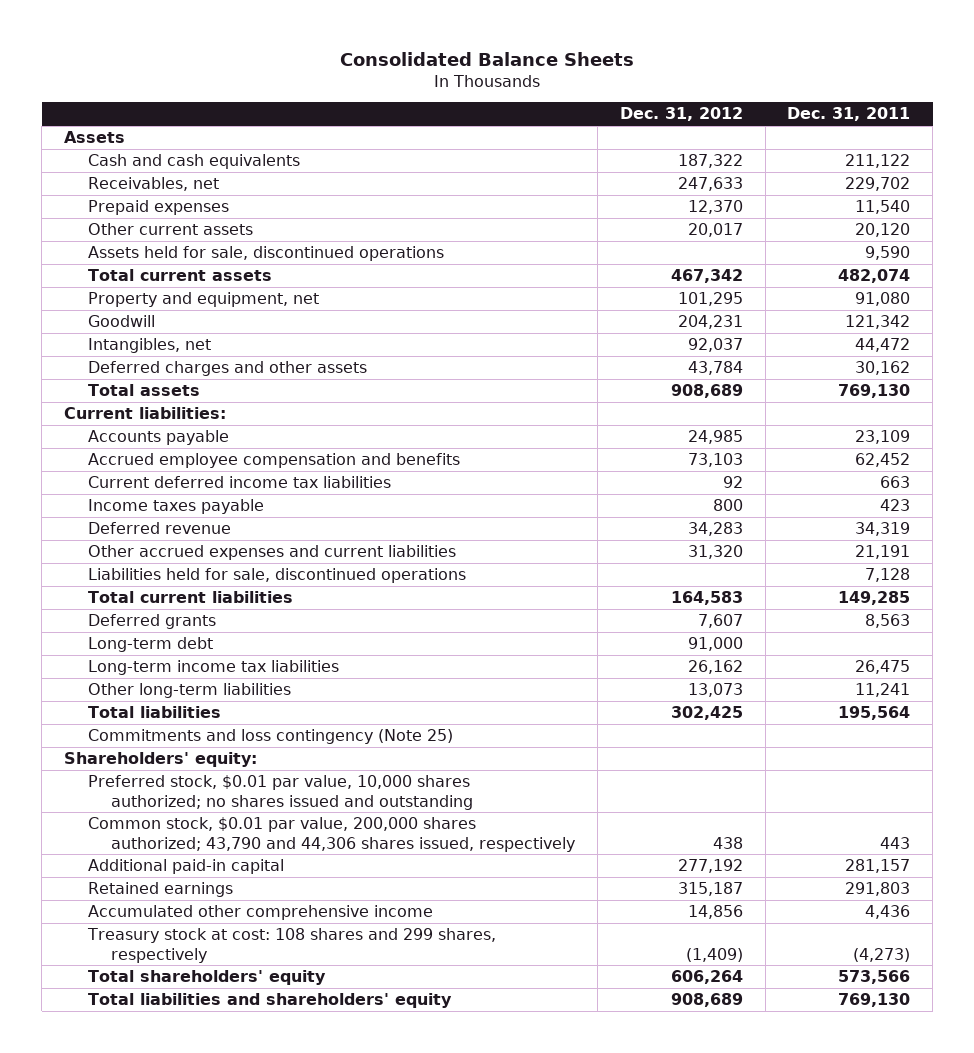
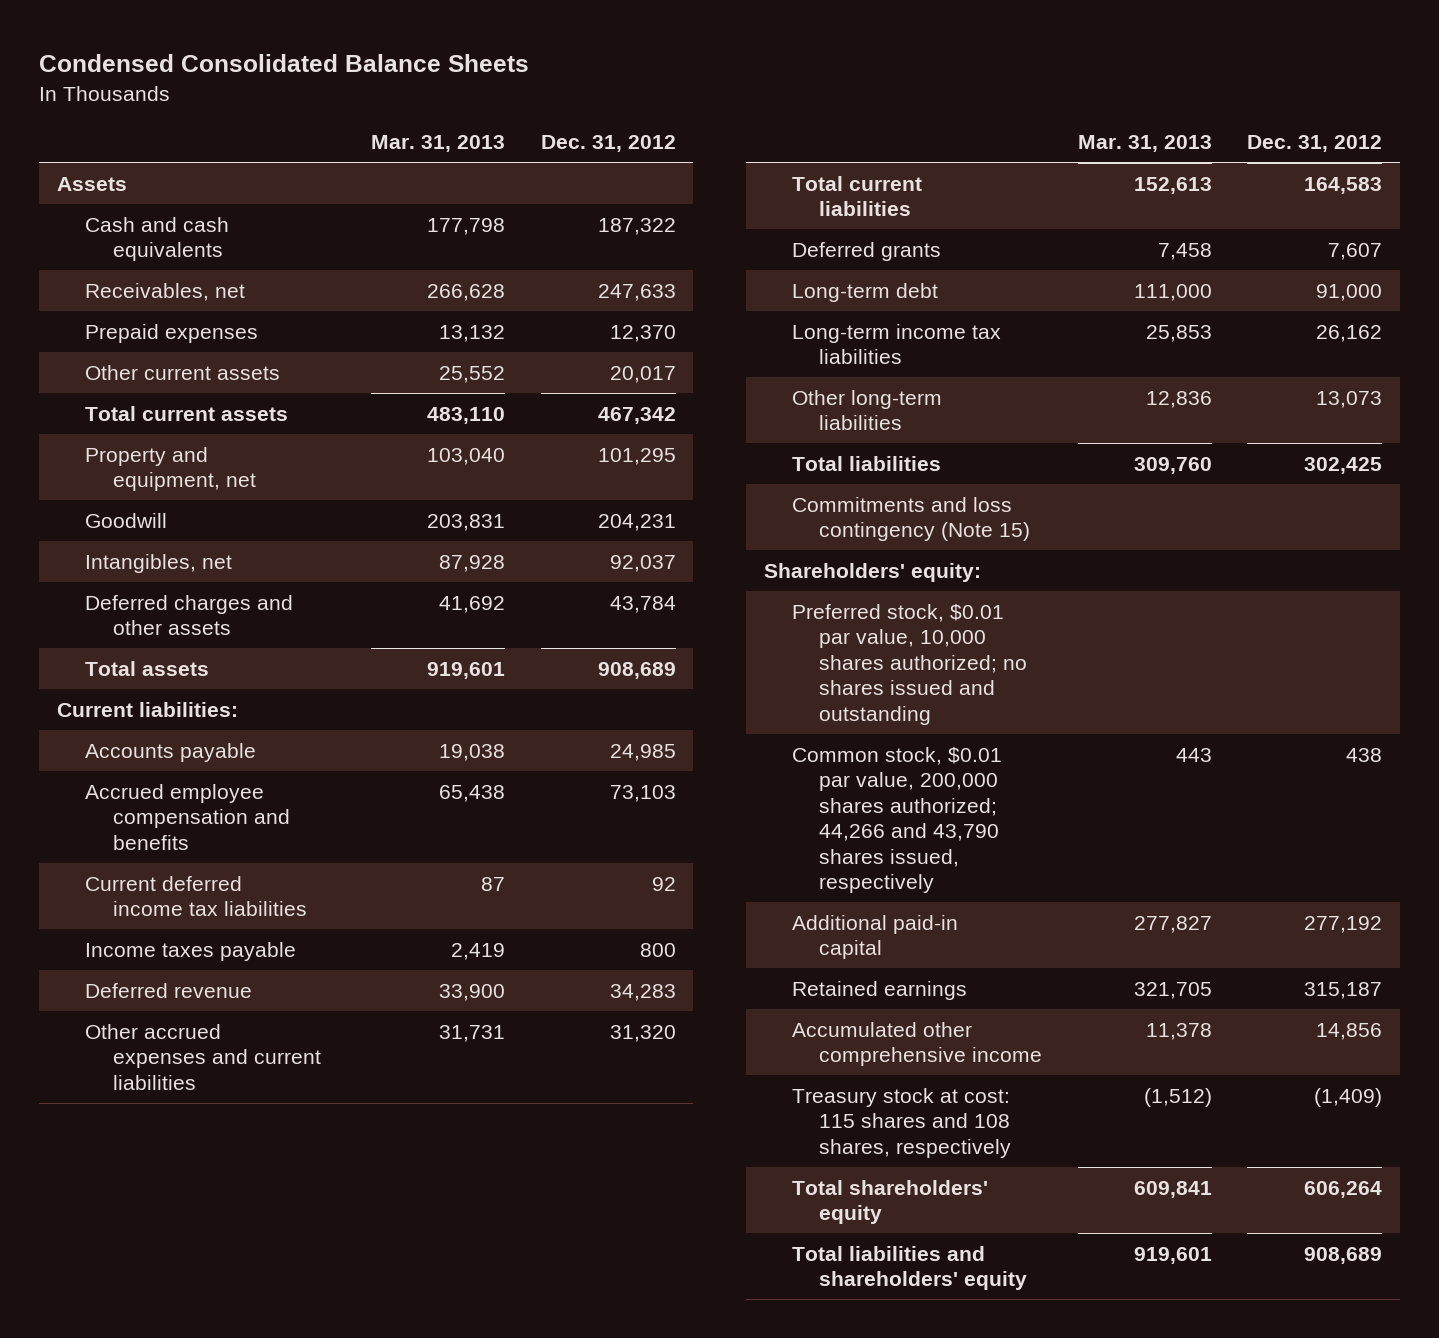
[340,51,635,66] Consolidated Balance Sheets -> [39,54,530,73] Condensed Consolidated Balance Sheets
[787,107,911,122] Dec. 31, 2011 -> none
none -> [371,135,506,153] Mar. 31, 2013
[87,246,444,262] Assets held for sale, discontinued operations -> none
[87,568,466,584] Liabilities held for sale, discontinued operations -> none
[87,729,453,745] Commitments and loss contingency (Note 25) -> [791,496,1031,542] Commitments and loss contingency (Note 15)
[87,817,576,852] Common stock, $0.01 par value, 200,000 shares authorized; 43,790 and 44,306 shares issued, respectively -> [791,746,1002,894] Common stock, $0.01 par value, 200,000 shares authorized; 44,266 and 43,790 shares issued, respectively
[86,928,496,963] Treasury stock at cost: 108 shares and 299 shares, respectively -> [791,1087,1012,1158] Treasury stock at cost: 115 shares and 108 shares, respectively

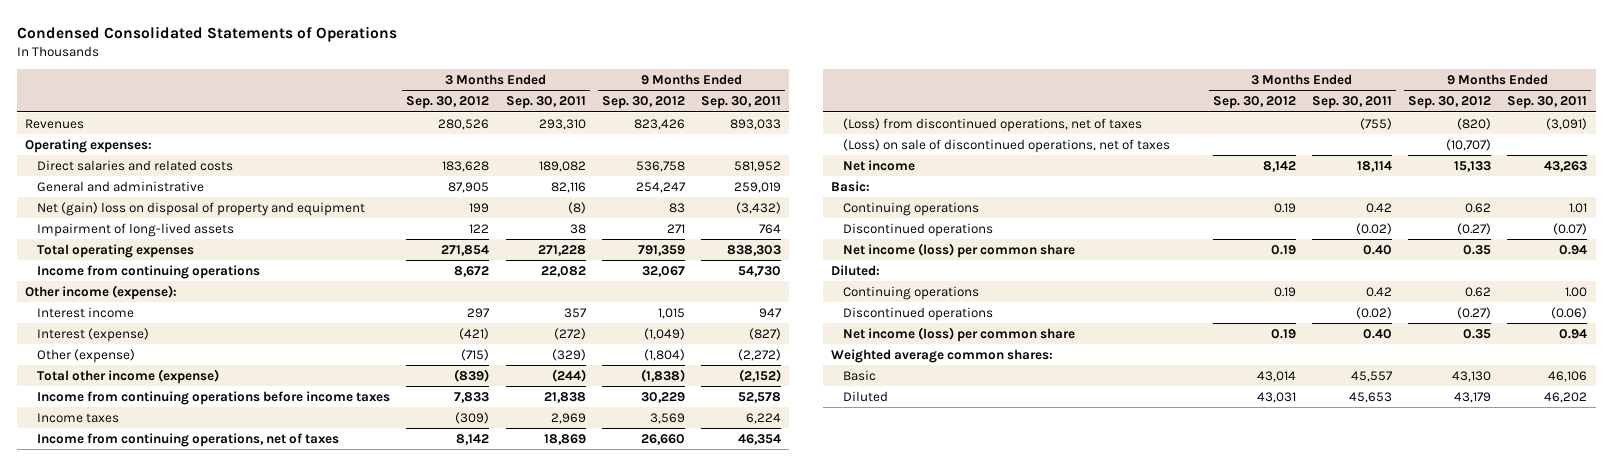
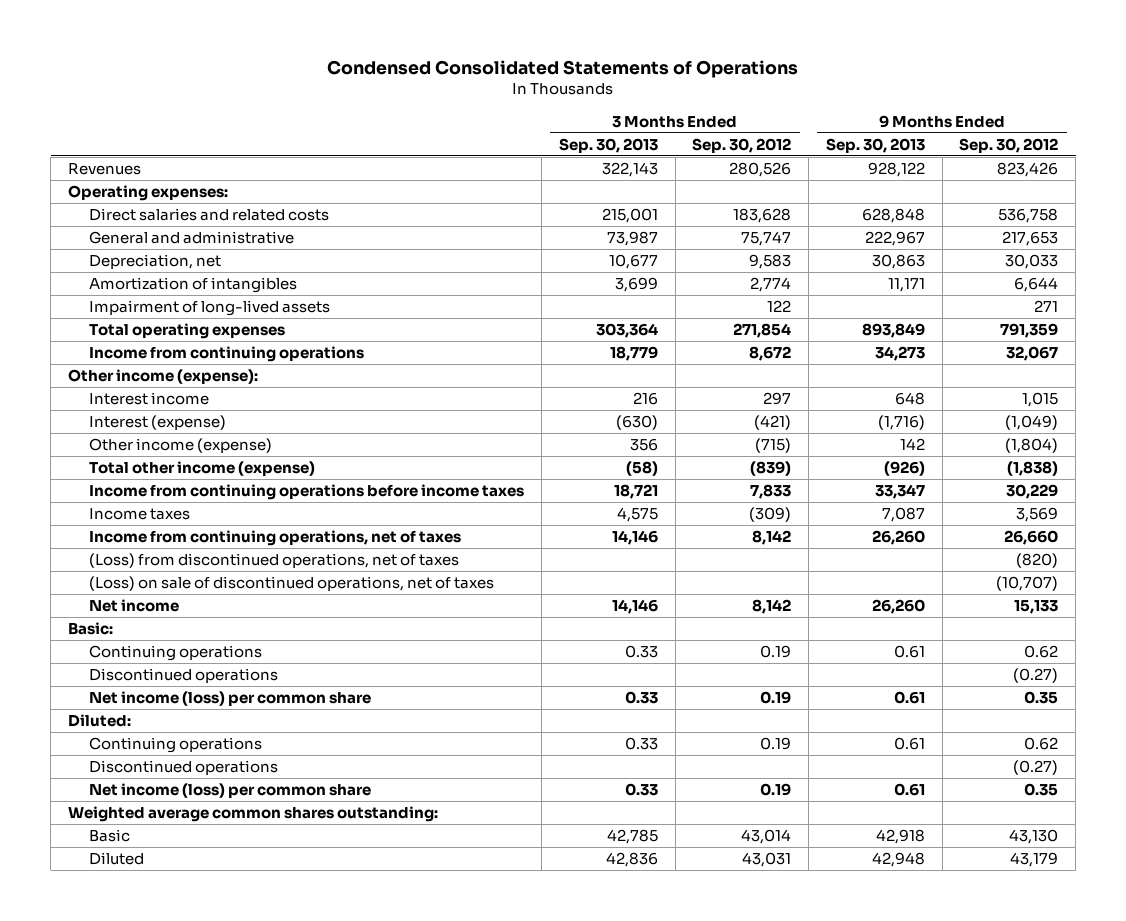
[505,96,586,110] Sep. 30, 2011 -> none
[701,96,782,110] Sep. 30, 2011 -> none
none -> [558,137,658,153] Sep. 30, 2013
none -> [825,137,925,153] Sep. 30, 2013
[37,201,366,216] Net (gain) loss on disposal of property and equipment -> none
[448,181,490,193] 87,905 -> [741,231,792,247] 75,747
[635,181,686,193] 254,247 -> [1002,231,1059,247] 217,653
none -> [89,254,222,270] Depreciation, net
none -> [89,277,298,294] Amortization of intangibles
[37,348,136,363] Other (expense) -> [89,438,273,454] Other income (expense)
[831,348,1054,363] Weighted average common shares: -> [67,806,438,823] Weighted average common shares outstanding:

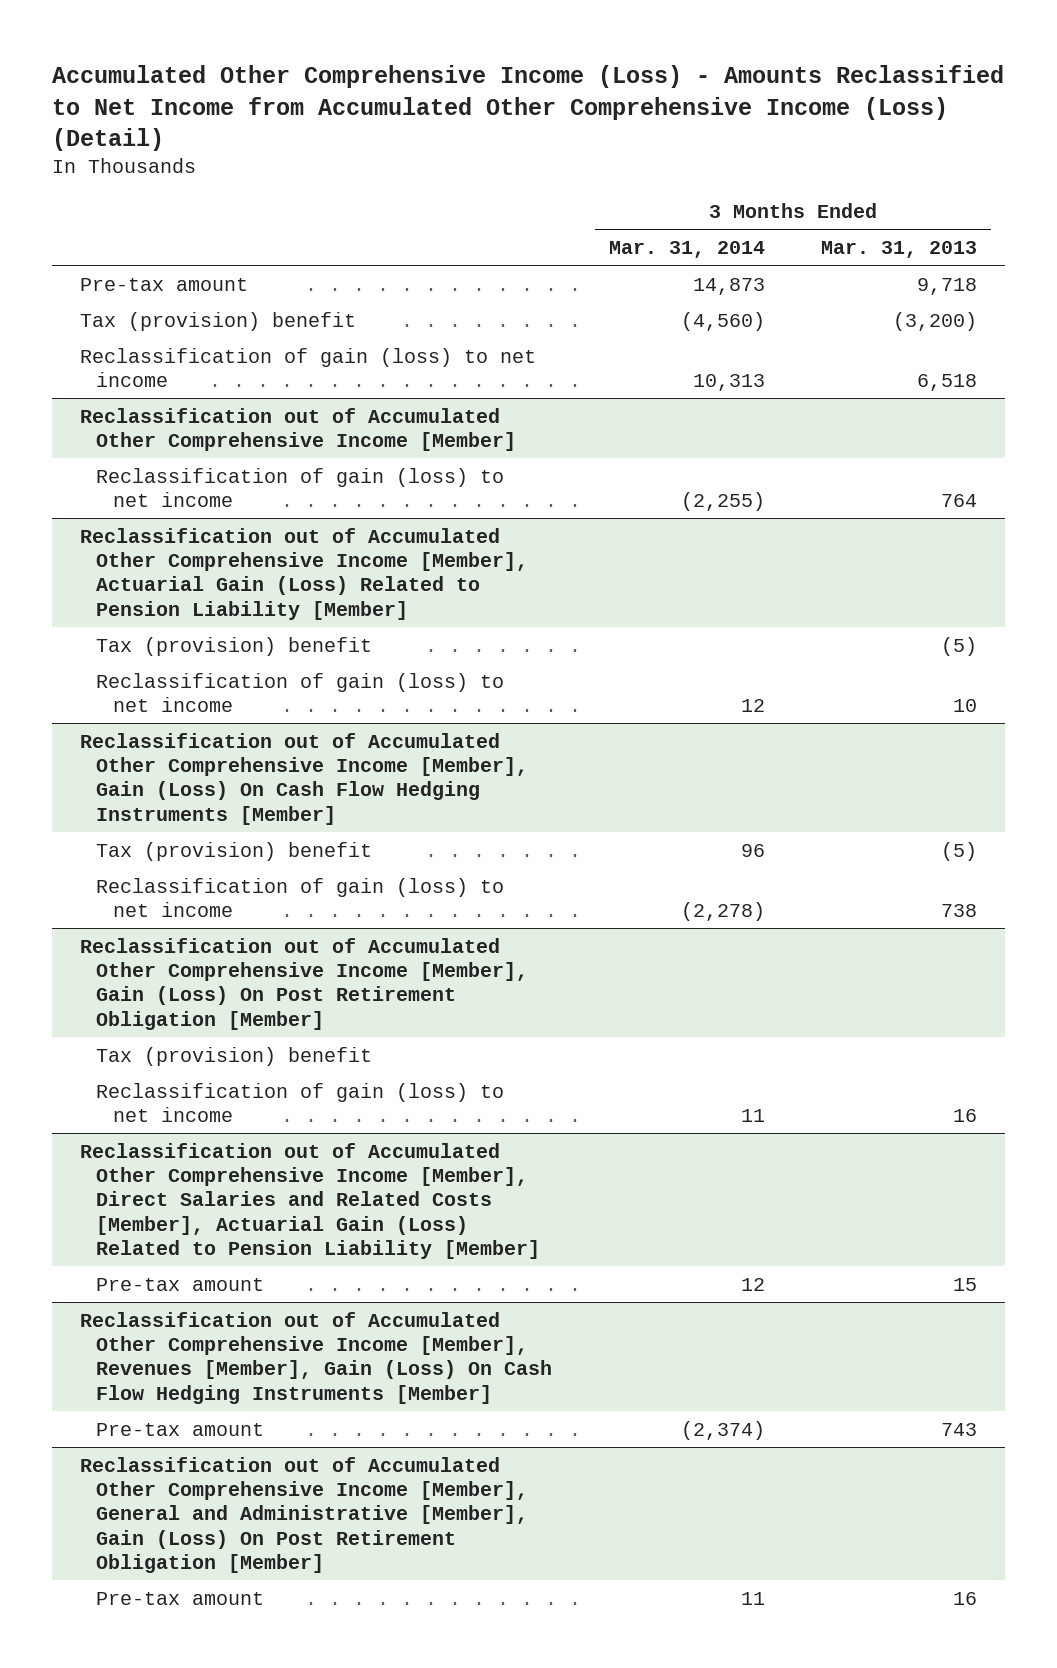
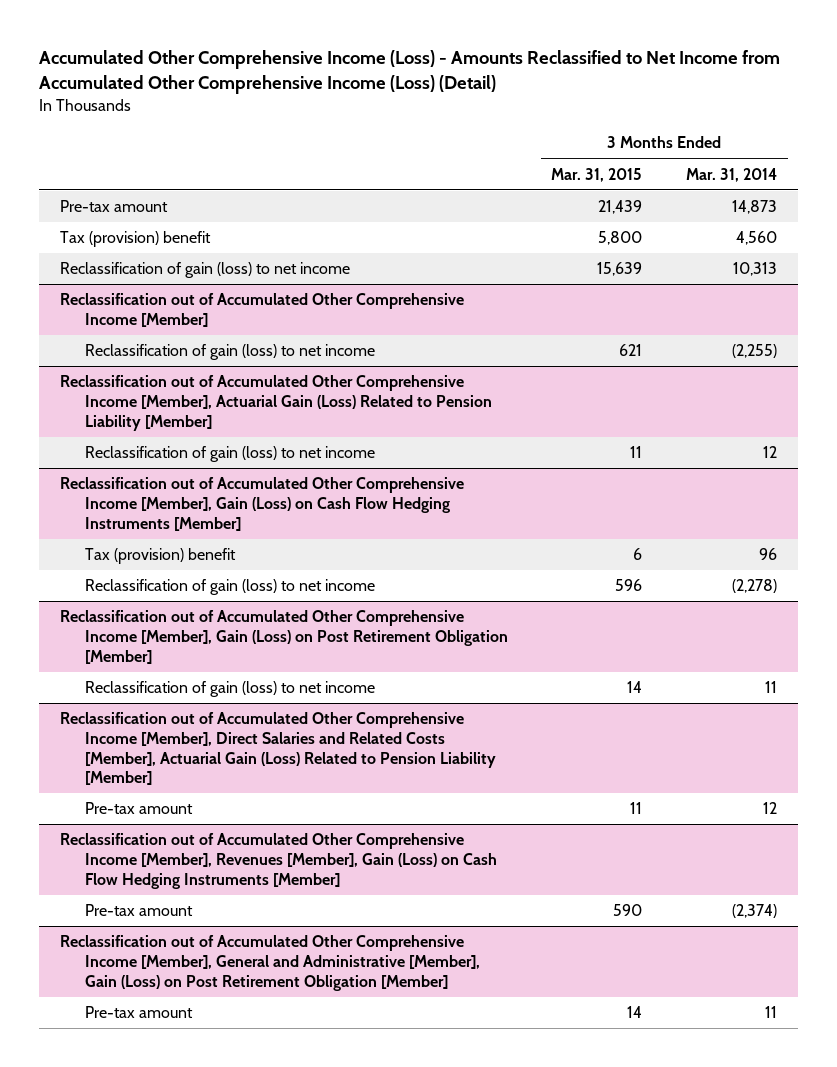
[821,241,978,259] Mar. 31, 2013 -> none
none -> [551,167,643,182] Mar. 31, 2015
[680,311,765,331] (4,560) -> [735,231,777,246] 4,560
[96,636,373,656] Tax (provision) benefit -> none
[79,732,529,825] Reclassification out of Accumulated Other Comprehensive Income [Member], Gain (Loss) On Cash Flow Hedging Instruments [Member] -> [60,477,465,531] Reclassification out of Accumulated Other Comprehensive Income [Member], Gain (Loss) on Cash Flow Hedging Instruments [Member]
[96,1046,373,1066] Tax (provision) benefit -> none
[79,937,529,1030] Reclassification out of Accumulated Other Comprehensive Income [Member], Gain (Loss) On Post Retirement Obligation [Member] -> [60,610,509,664] Reclassification out of Accumulated Other Comprehensive Income [Member], Gain (Loss) on Post Retirement Obligation [Member]
[79,1311,553,1404] Reclassification out of Accumulated Other Comprehensive Income [Member], Revenues [Member], Gain (Loss) On Cash Flow Hedging Instruments [Member] -> [60,833,498,889] Reclassification out of Accumulated Other Comprehensive Income [Member], Revenues [Member], Gain (Loss) on Cash Flow Hedging Instruments [Member]
[79,1456,529,1573] Reclassification out of Accumulated Other Comprehensive Income [Member], General and Administrative [Member], Gain (Loss) On Post Retirement Obligation [Member] -> [60,935,481,991] Reclassification out of Accumulated Other Comprehensive Income [Member], General and Administrative [Member], Gain (Loss) on Post Retirement Obligation [Member]

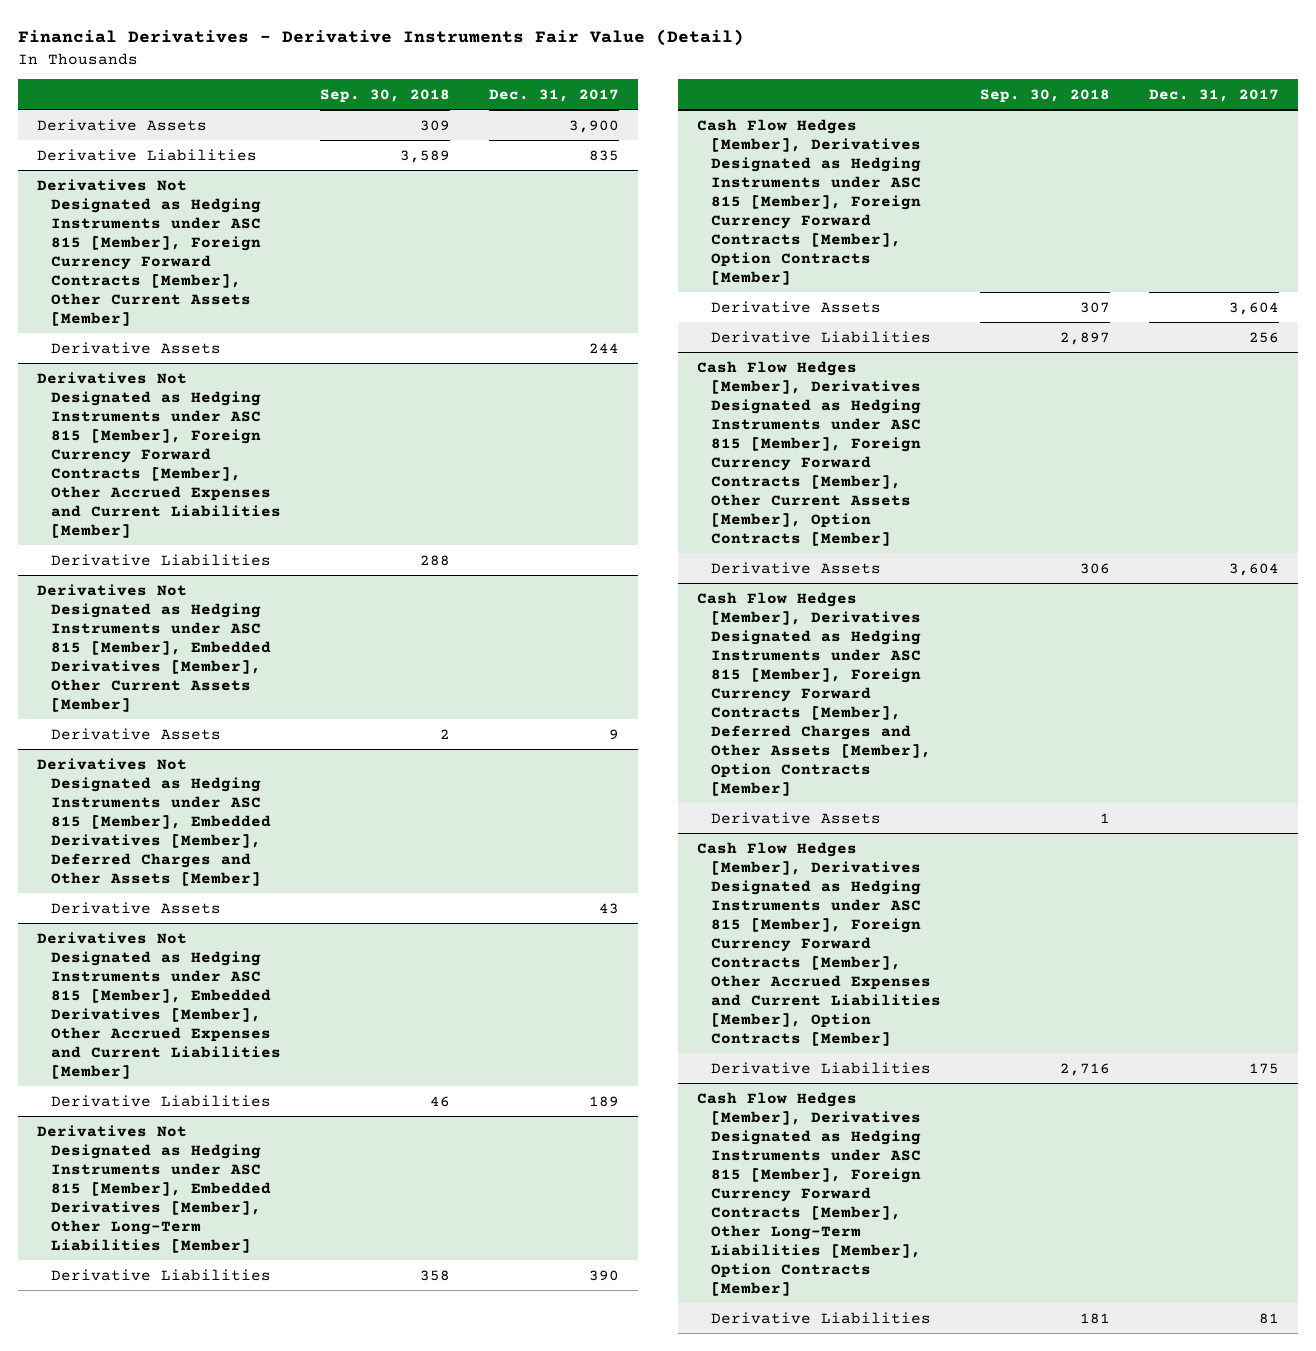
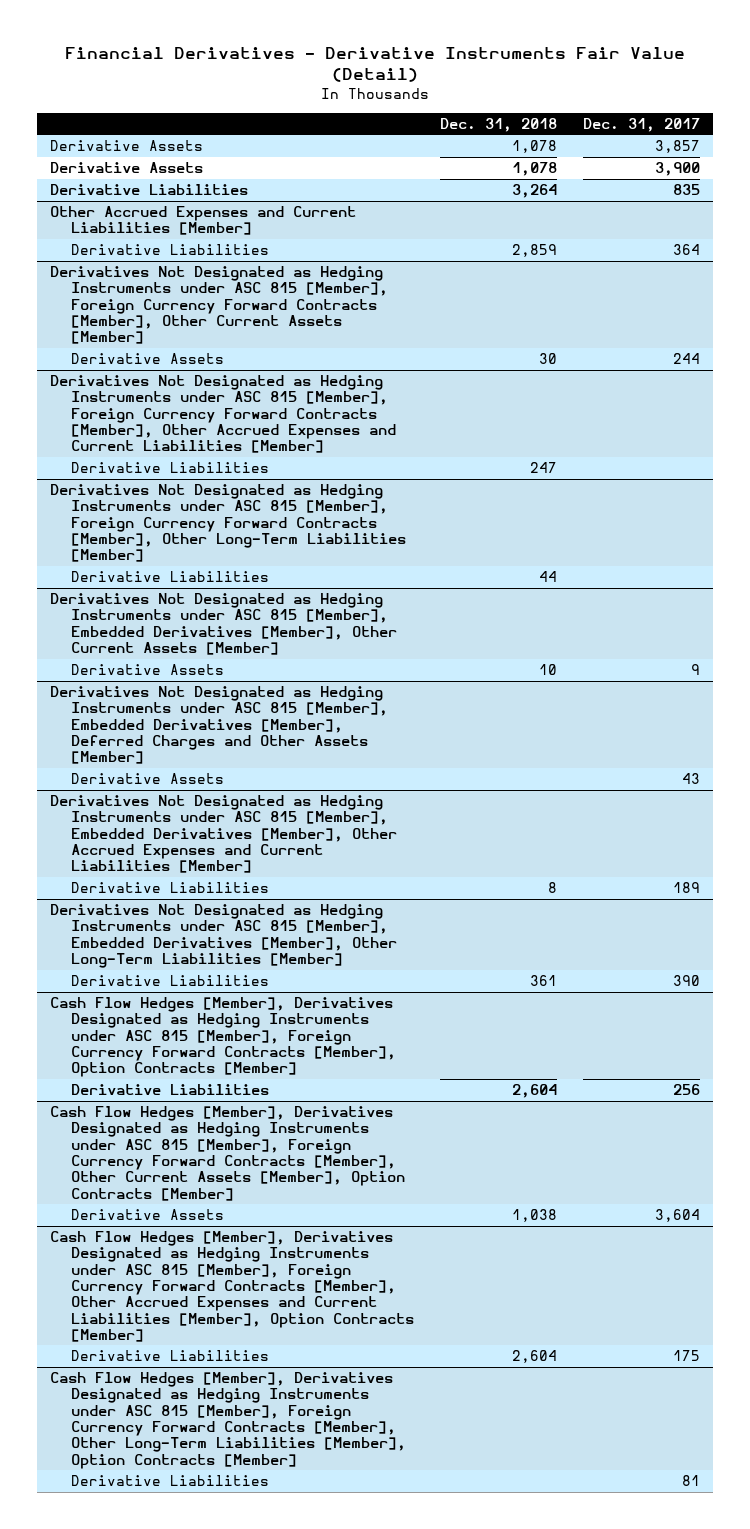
[319,88,450,103] Sep. 30, 2018 -> none
none -> [439,117,557,132] Dec. 31, 2018
none -> [50,140,204,152] Derivative Assets
none -> [50,206,357,236] Other Accrued Expenses and Current Liabilities [Member]
none -> [70,244,269,256] Derivative Liabilities
none -> [50,484,406,563] Derivatives Not Designated as Hedging Instruments under ASC 815 [Member], Foreign Currency Forward Contracts [Member], Other Long-Term Liabilities [Member]
none -> [70,571,269,583] Derivative Liabilities
[711,300,882,313] Derivative Assets -> none
[697,591,932,796] Cash Flow Hedges [Member], Derivatives Designated as Hedging Instruments under ASC 815 [Member], Foreign Currency Forward Contracts [Member], Deferred Charges and Other Assets [Member], Option Contracts [Member] -> none
[711,811,882,824] Derivative Assets -> none

